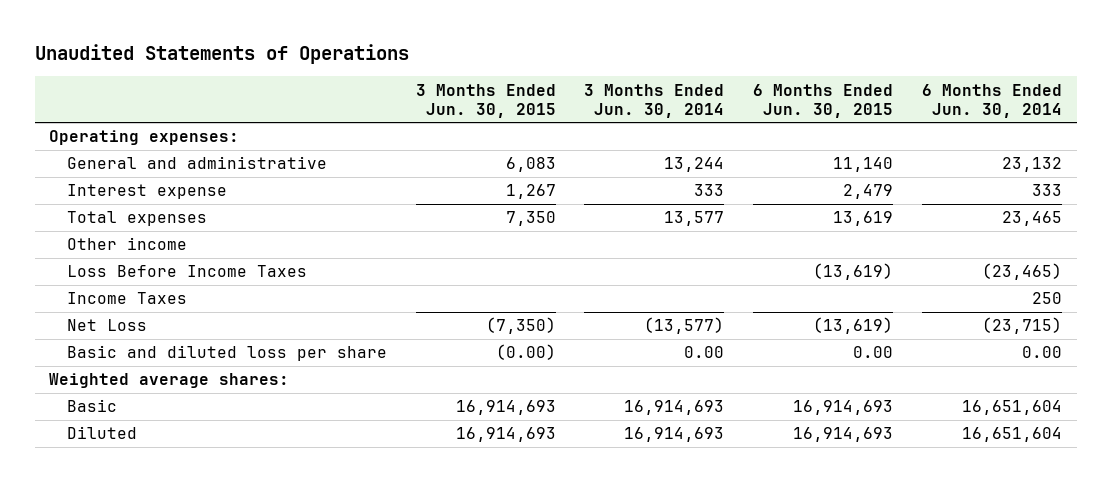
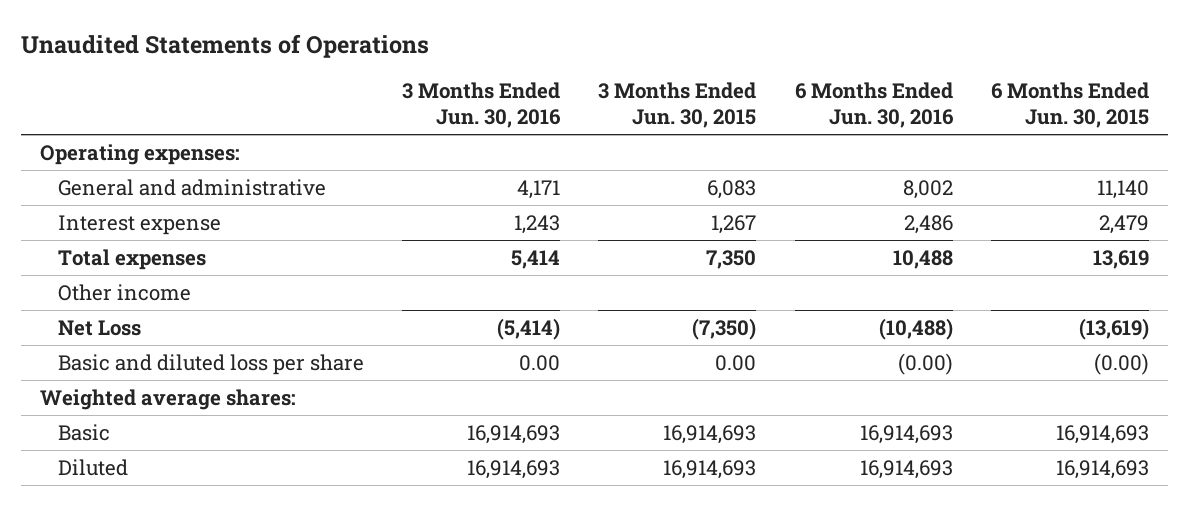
[584,83,725,118] 3 Months Ended Jun. 30, 2014 -> none
[922,83,1063,118] 6 Months Ended Jun. 30, 2014 -> none
none -> [402,82,562,129] 3 Months Ended Jun. 30, 2016
none -> [794,82,954,129] 6 Months Ended Jun. 30, 2016
[66,265,307,278] Loss Before Income Taxes -> none
[66,292,187,305] Income Taxes -> none
[495,344,556,361] (0.00) -> [715,354,757,371] 0.00
[853,346,894,359] 0.00 -> [1094,352,1150,375] (0.00)

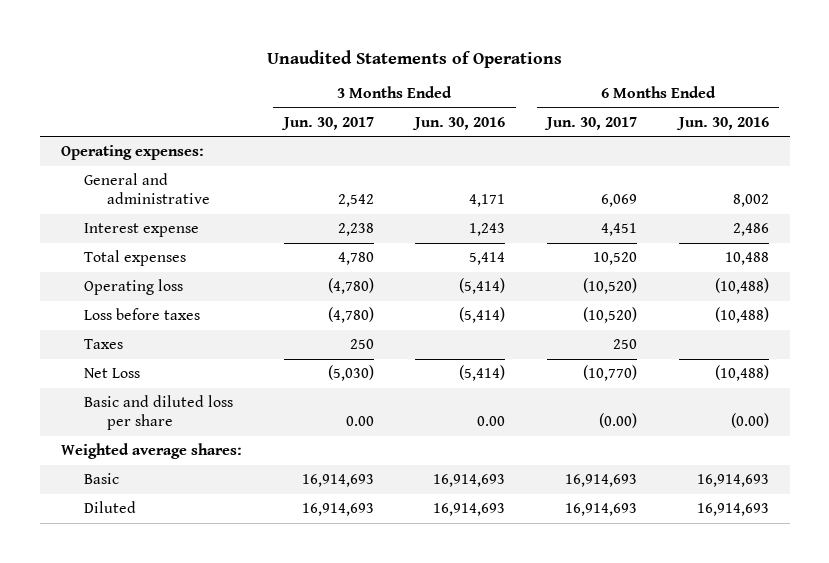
[598,82,757,129] 3 Months Ended Jun. 30, 2015 -> none
[991,82,1150,129] 6 Months Ended Jun. 30, 2015 -> none
none -> [280,116,374,130] Jun. 30, 2017
none -> [543,116,637,130] Jun. 30, 2017
[57,283,191,301] Other income -> none
none -> [83,279,183,296] Operating loss
none -> [83,308,200,321] Loss before taxes
none -> [83,339,123,350] Taxes

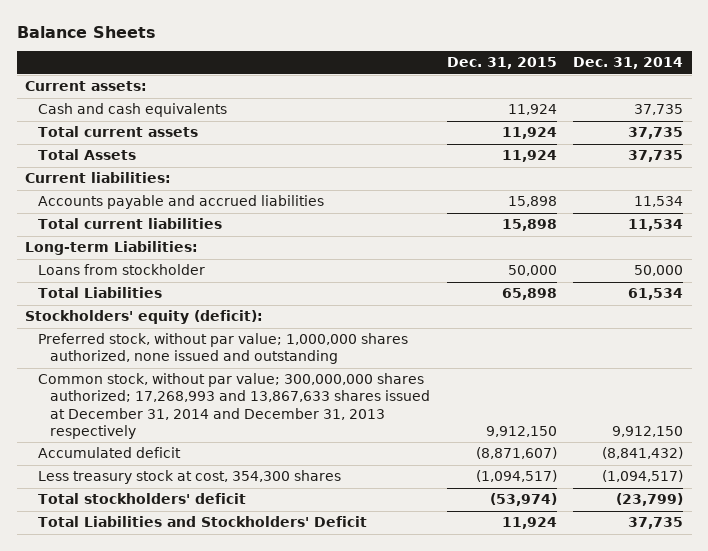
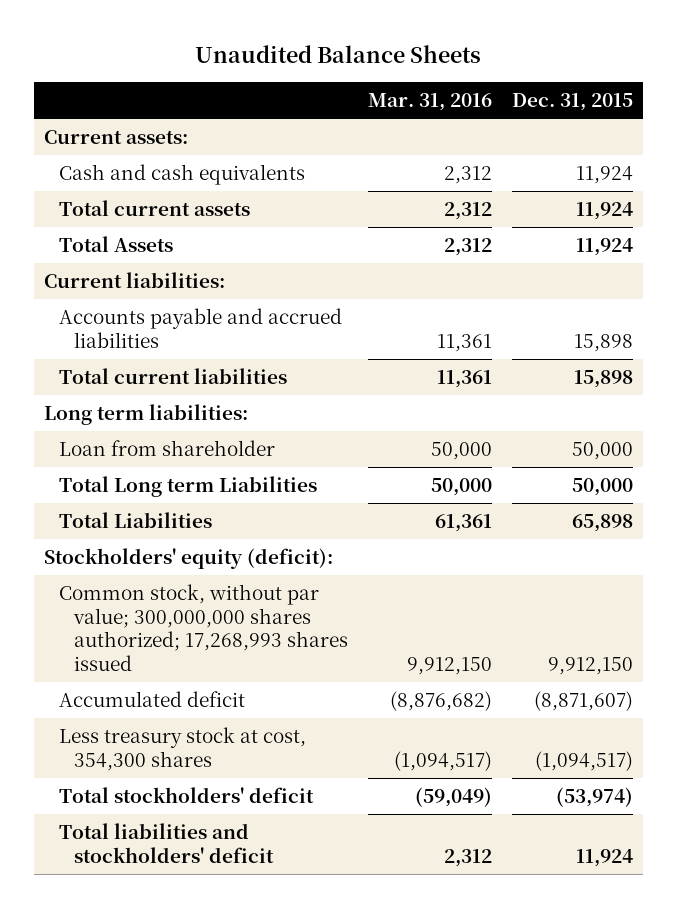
[16,25,156,38] Balance Sheets -> [195,44,482,63] Unaudited Balance Sheets
[573,57,684,70] Dec. 31, 2014 -> none
none -> [368,92,493,111] Mar. 31, 2016
[25,241,199,256] Long-term Liabilities: -> [43,404,248,426] Long term liabilities:
[37,264,205,276] Loans from stockholder -> [58,440,275,457] Loan from shareholder
none -> [58,476,317,498] Total Long term Liabilities
[37,333,408,365] Preferred stock, without par value; 1,000,000 shares authorized, none issued and outstanding -> none
[37,373,431,439] Common stock, without par value; 300,000,000 shares authorized; 17,268,993 and 13,867,633 shares issued at December 31, 2014 and December 31, 2013 respectively -> [58,584,349,671] Common stock, without par value; 300,000,000 shares authorized; 17,268,993 shares issued
[37,516,367,528] Total Liabilities and Stockholders' Deficit -> [58,823,275,863] Total liabilities and stockholders' deficit

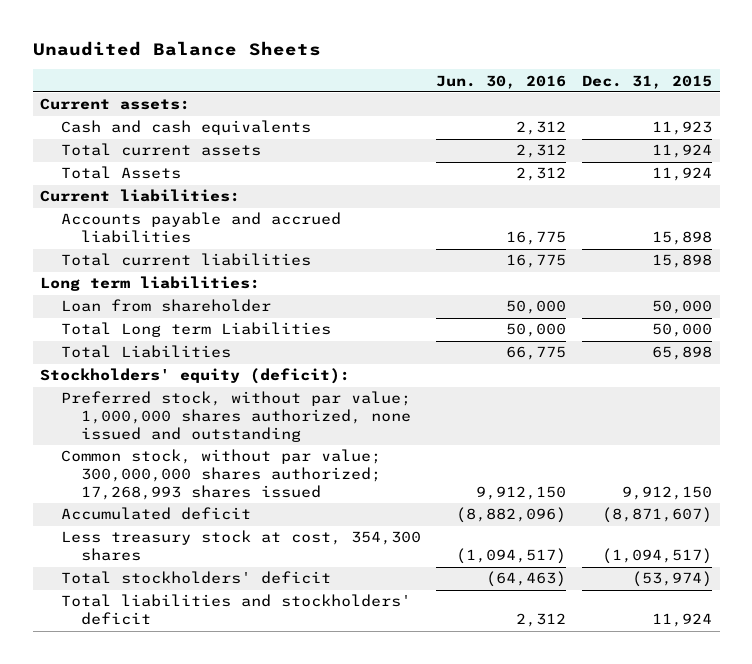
[368,92,493,111] Mar. 31, 2016 -> none
none -> [436,74,567,89] Jun. 30, 2016
[576,166,634,185] 11,924 -> [651,121,712,136] 11,923
none -> [60,391,412,442] Preferred stock, without par value; 1,000,000 shares authorized, none issued and outstanding

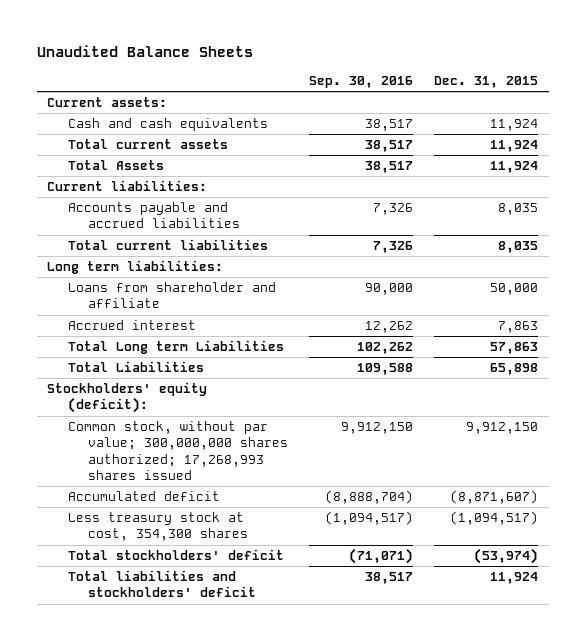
[436,74,567,89] Jun. 30, 2016 -> none
none -> [309,76,414,89] Sep. 30, 2016
[651,121,712,136] 11,923 -> [490,119,539,132] 11,924
[651,231,712,246] 15,898 -> [498,203,539,216] 8,035
[651,254,712,269] 15,898 -> [498,241,539,254] 8,035
[60,299,271,313] Loan from shareholder -> [67,282,276,309] Loans from shareholder and affiliate
none -> [67,320,196,331] Accrued interest
[651,323,712,338] 50,000 -> [490,342,539,355] 57,863
[60,391,412,442] Preferred stock, without par value; 1,000,000 shares authorized, none issued and outstanding -> none

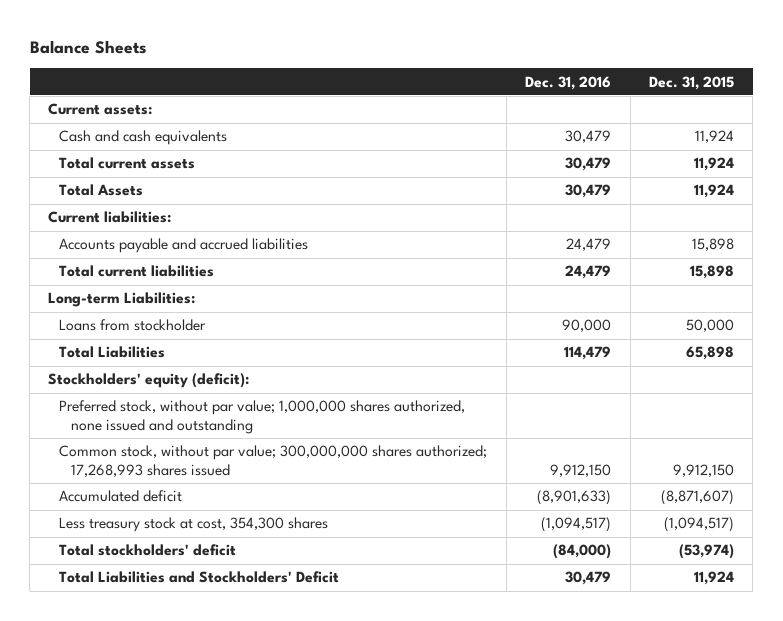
[37,45,254,58] Unaudited Balance Sheets -> [29,40,147,55] Balance Sheets
[309,76,414,89] Sep. 30, 2016 -> none
none -> [525,75,612,90] Dec. 31, 2016
[67,282,276,309] Loans from shareholder and affiliate -> none
[67,320,196,331] Accrued interest -> none
[67,340,284,355] Total Long term Liabilities -> none
[498,203,539,216] 8,035 -> [692,238,735,252] 15,898
[498,241,539,254] 8,035 -> [690,265,735,280] 15,898
[47,260,224,275] Long term liabilities: -> [48,292,196,308] Long-term Liabilities:
none -> [59,319,207,332] Loans from stockholder
none -> [59,400,466,435] Preferred stock, without par value; 1,000,000 shares authorized, none issued and outstanding
[67,570,257,598] Total liabilities and stockholders' deficit -> [59,571,340,584] Total Liabilities and Stockholders' Deficit

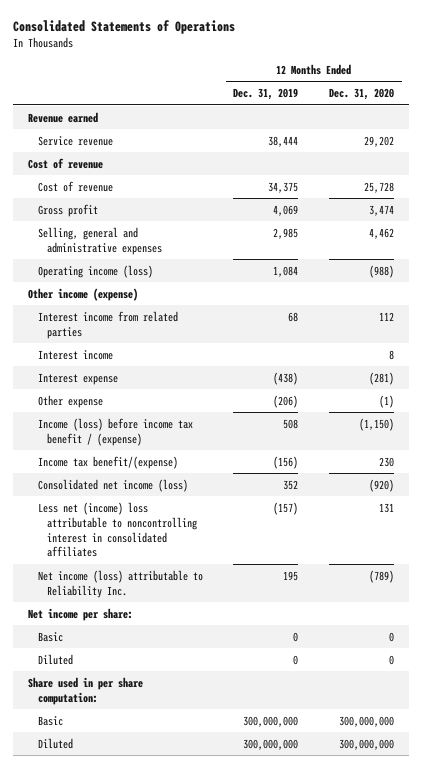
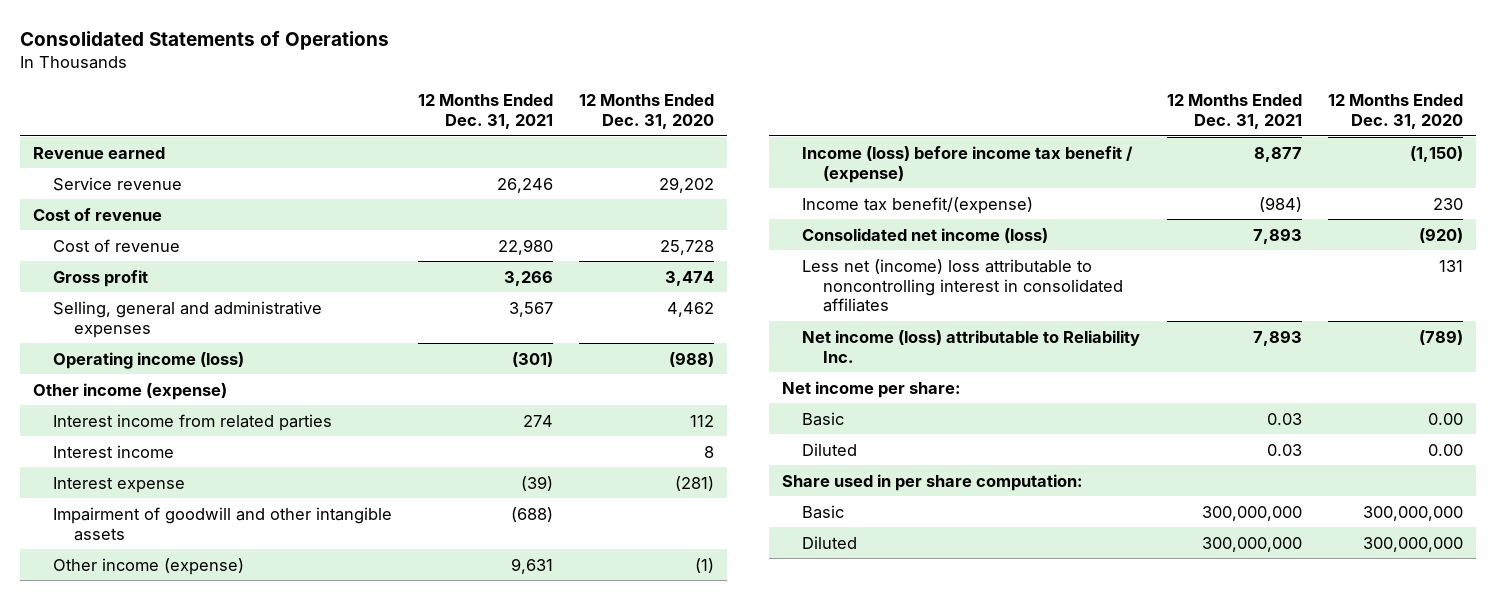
[233,88,299,101] Dec. 31, 2019 -> none
none -> [418,94,554,130] 12 Months Ended Dec. 31, 2021
none -> [53,506,393,541] Impairment of goodwill and other intangible assets
[37,394,103,408] Other expense -> [53,557,245,575] Other income (expense)
[388,631,394,642] 0 -> [1428,412,1464,425] 0.00
[388,654,394,665] 0 -> [1428,443,1464,456] 0.00

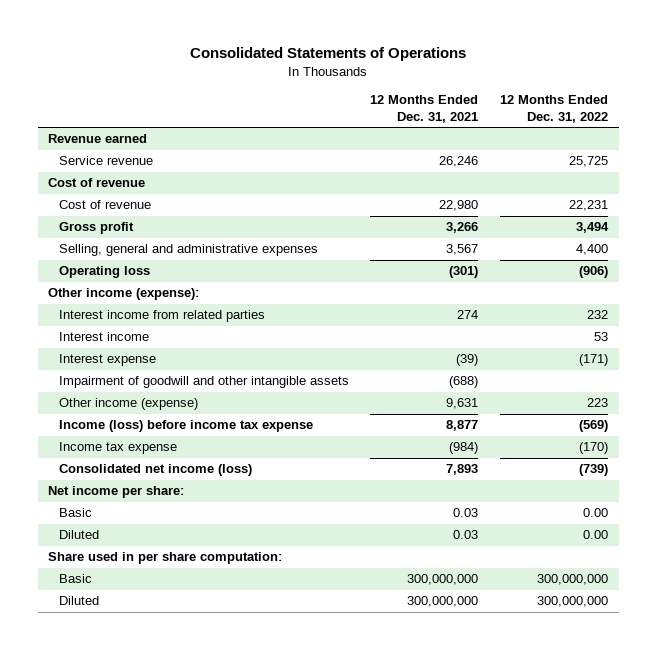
[579,94,715,130] 12 Months Ended Dec. 31, 2020 -> none
none -> [499,95,608,123] 12 Months Ended Dec. 31, 2022
[53,351,245,369] Operating income (loss) -> [59,266,151,279] Operating loss
[32,382,227,400] Other income (expense) -> [48,288,200,301] Other income (expense):
[802,145,1134,183] Income (loss) before income tax benefit / (expense) -> [59,420,314,433] Income (loss) before income tax expense
[802,196,1034,214] Income tax benefit/(expense) -> [59,442,178,455] Income tax expense
[802,258,1123,313] Less net (income) loss attributable to noncontrolling interest in consolidated affiliates -> none
[802,329,1141,363] Net income (loss) attributable to Reliability Inc. -> none

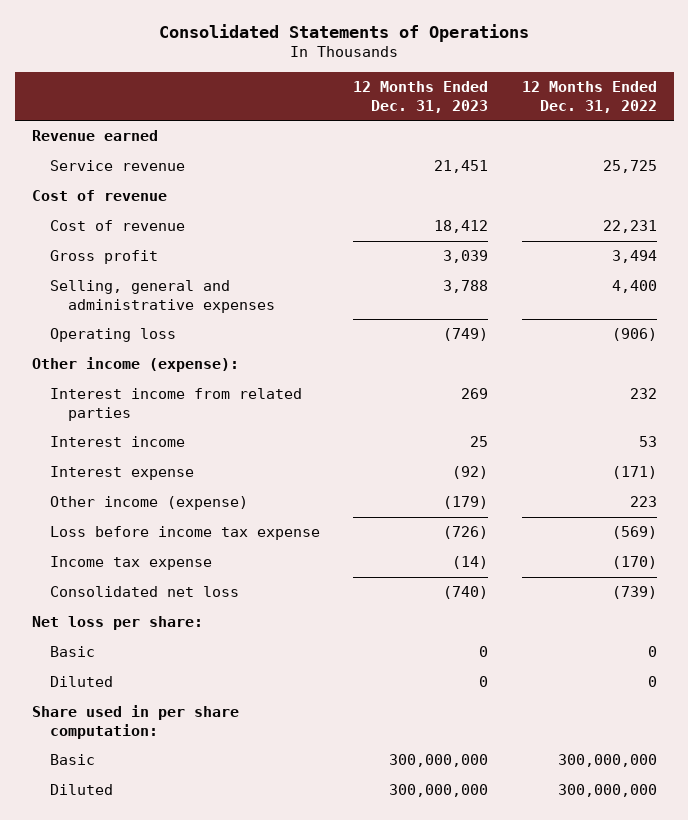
[370,95,479,123] 12 Months Ended Dec. 31, 2021 -> none
none -> [353,81,489,113] 12 Months Ended Dec. 31, 2023
[59,376,350,389] Impairment of goodwill and other intangible assets -> none
[59,420,314,433] Income (loss) before income tax expense -> [49,526,320,541] Loss before income tax expense
[59,464,253,477] Consolidated net income (loss) -> [49,586,239,598] Consolidated net loss
[48,486,185,499] Net income per share: -> [31,616,203,631] Net loss per share:
[582,508,608,518] 0.00 -> [647,646,657,658] 0
[582,530,608,540] 0.00 -> [647,676,657,688] 0

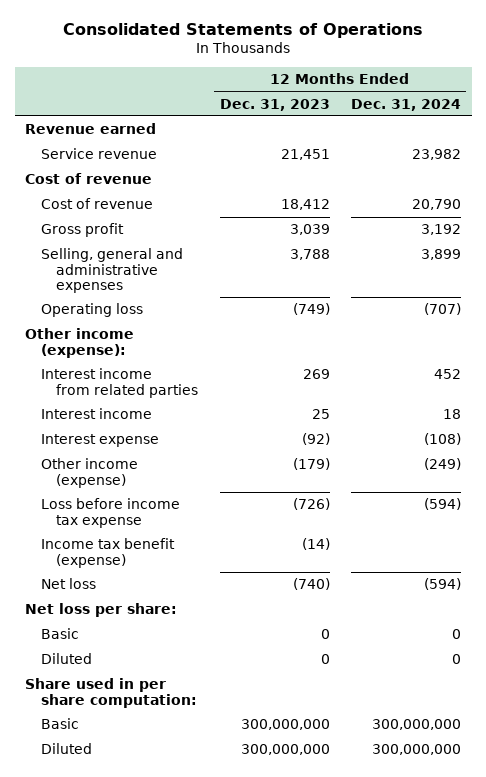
[521,81,657,113] 12 Months Ended Dec. 31, 2022 -> none
none -> [350,98,461,111] Dec. 31, 2024
[49,556,212,571] Income tax expense -> [40,538,175,568] Income tax benefit (expense)
[49,586,239,598] Consolidated net loss -> [40,578,96,590] Net loss

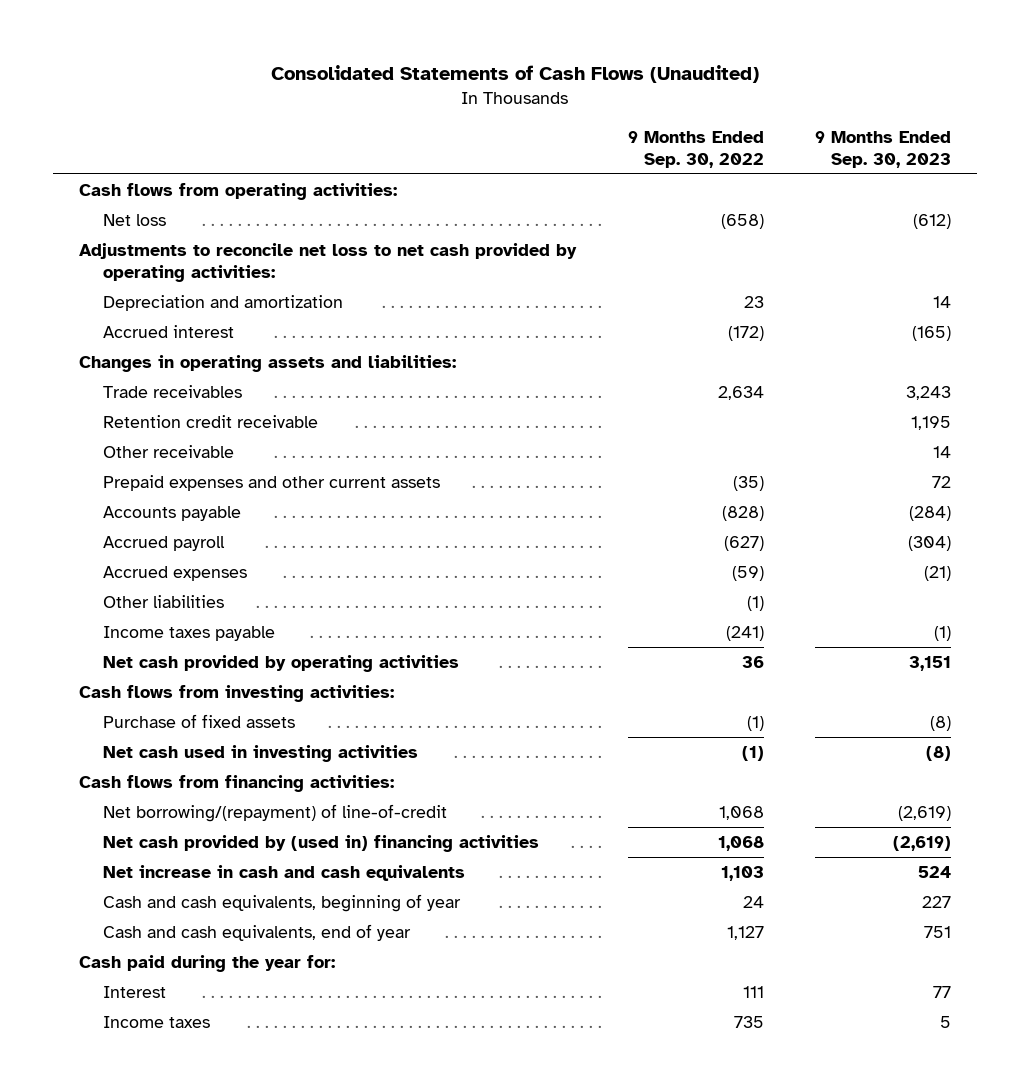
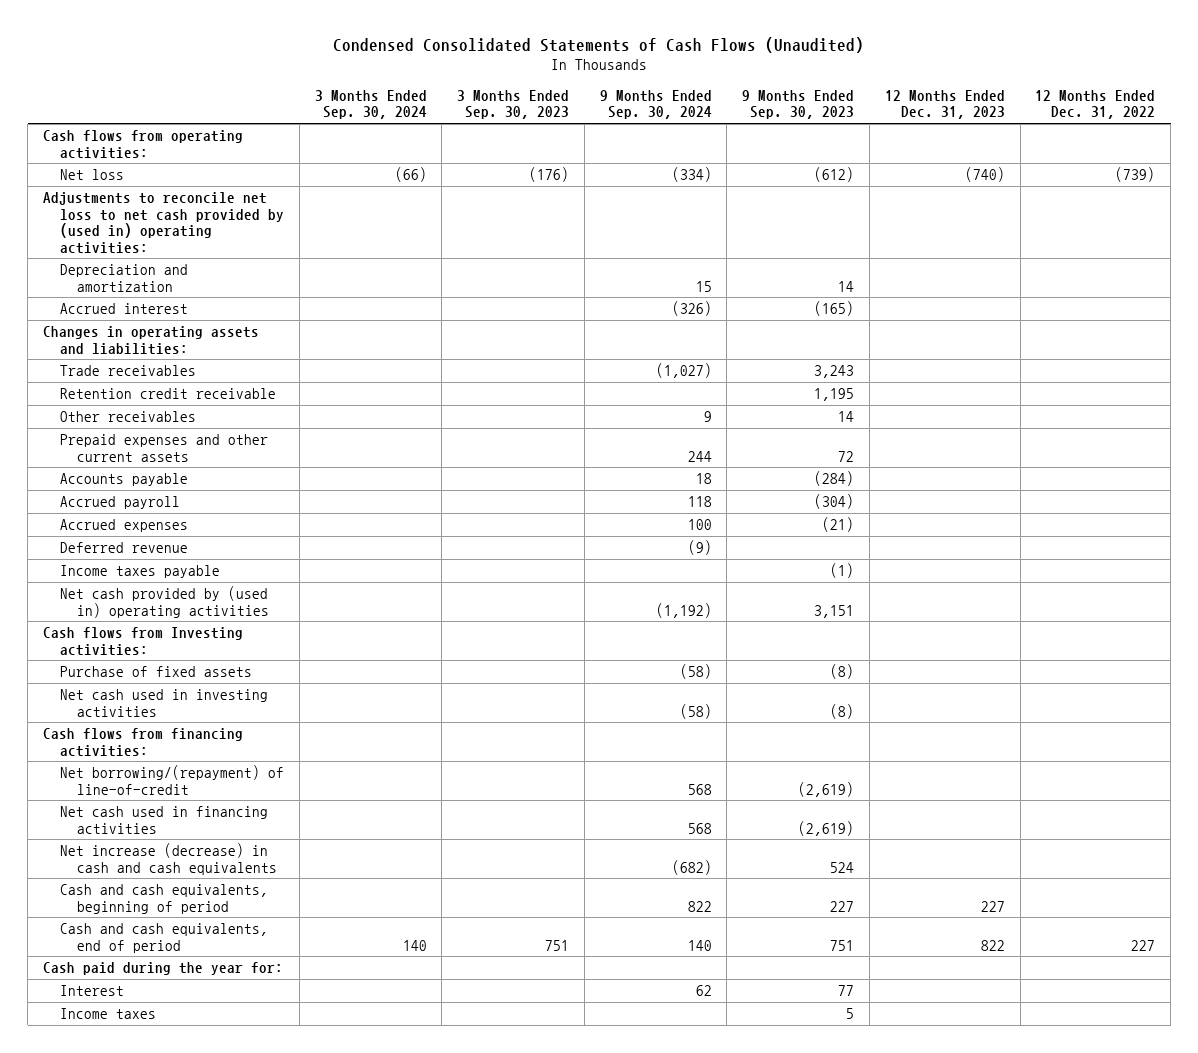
[271,65,760,84] Consolidated Statements of Cash Flows (Unaudited) -> [333,36,865,53] Condensed Consolidated Statements of Cash Flows (Unaudited)
[627,130,764,168] 9 Months Ended Sep. 30, 2022 -> none
none -> [314,89,427,120] 3 Months Ended Sep. 30, 2024
none -> [457,89,570,120] 3 Months Ended Sep. 30, 2023
none -> [599,89,712,120] 9 Months Ended Sep. 30, 2024
none -> [884,89,1005,120] 12 Months Ended Dec. 31, 2023
none -> [1035,89,1156,120] 12 Months Ended Dec. 31, 2022
[79,243,578,282] Adjustments to reconcile net loss to net cash provided by operating activities: -> [42,192,285,254] Adjustments to reconcile net loss to net cash provided by (used in) operating activities:
[103,445,235,459] Other receivable -> [60,411,197,423] Other receivables
[103,595,225,609] Other liabilities -> none
none -> [60,542,189,554] Deferred revenue
[103,655,460,673] Net cash provided by operating activities -> [60,586,270,618] Net cash provided by (used in) operating activities
[79,685,395,703] Cash flows from investing activities: -> [42,627,243,656] Cash flows from Investing activities:
[103,835,540,853] Net cash provided by (used in) financing activities -> [60,806,269,834] Net cash used in financing activities
[103,865,466,882] Net increase in cash and cash equivalents -> [60,843,278,875] Net increase (decrease) in cash and cash equivalents
[103,894,462,913] Cash and cash equivalents, beginning of year -> [60,884,269,914] Cash and cash equivalents, beginning of period
[103,924,412,942] Cash and cash equivalents, end of year -> [60,923,269,953] Cash and cash equivalents, end of period

